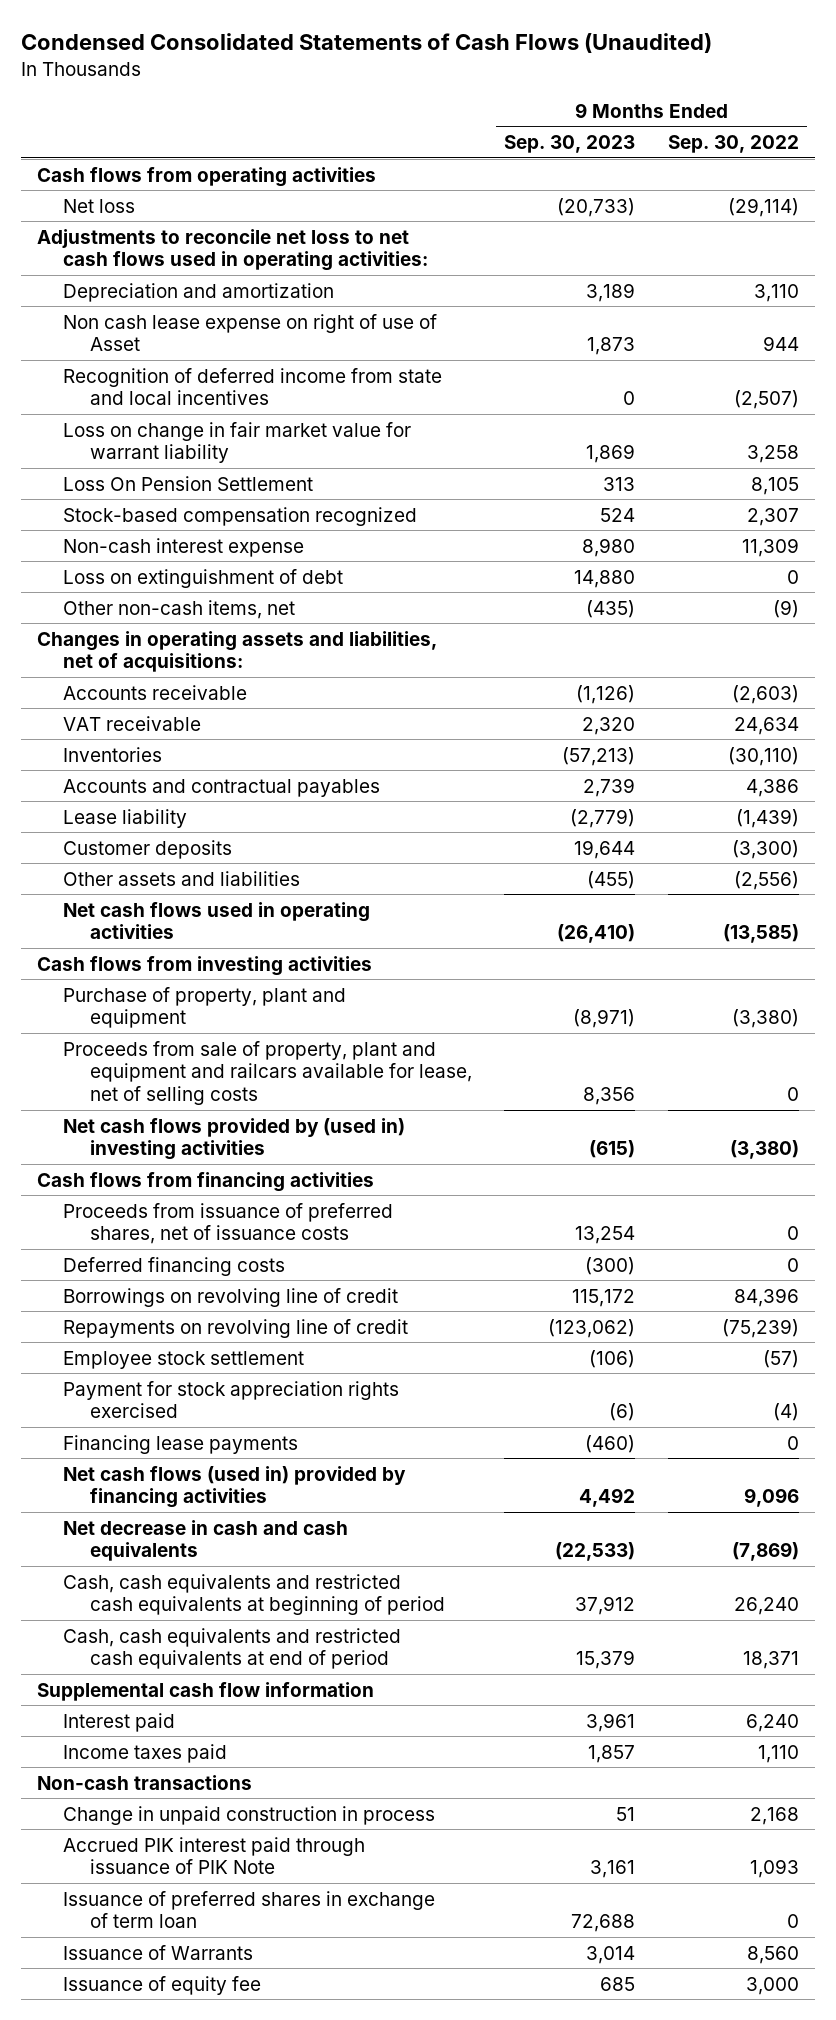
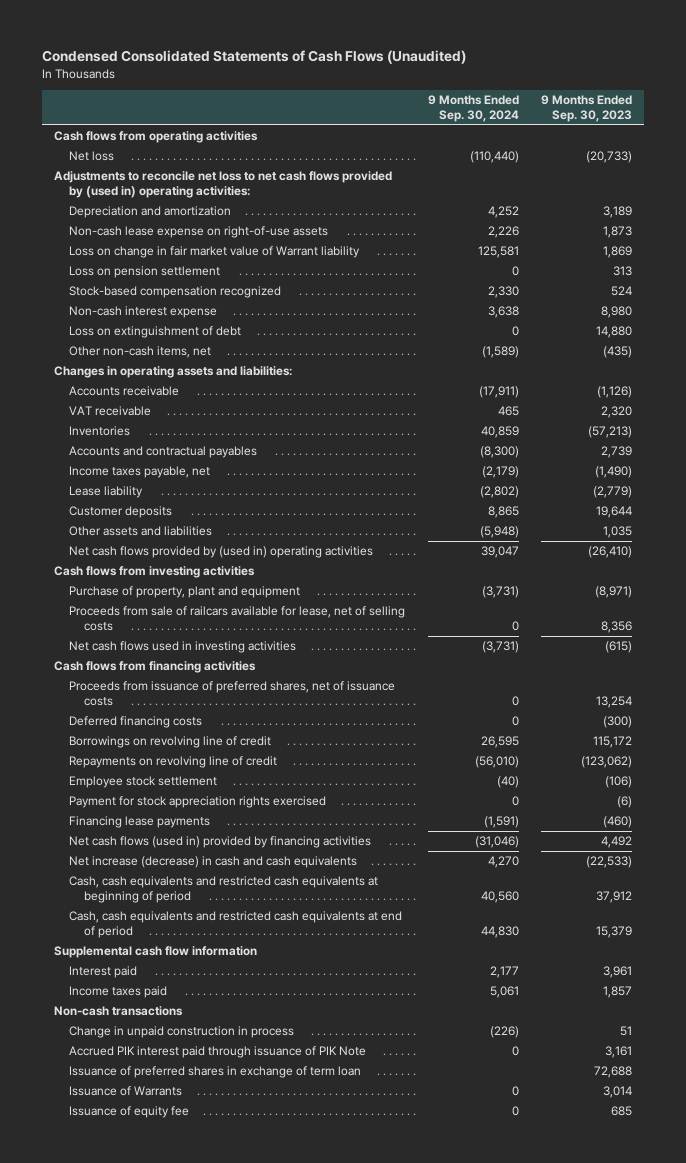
[667,135,799,154] Sep. 30, 2022 -> none
none -> [427,95,519,123] 9 Months Ended Sep. 30, 2024
[36,228,429,272] Adjustments to reconcile net loss to net cash flows used in operating activities: -> [53,171,392,199] Adjustments to reconcile net loss to net cash flows provided by (used in) operating activities:
[63,367,443,406] Recognition of deferred income from state and local incentives -> none
[63,313,438,352] Non cash lease expense on right of use of Asset -> [68,226,328,239] Non-cash lease expense on right-of-use assets
[63,421,412,464] Loss on change in fair market value for warrant liability -> [68,246,360,259] Loss on change in fair market value of Warrant liability
[63,475,314,491] Loss On Pension Settlement -> [68,266,220,279] Loss on pension settlement
[36,630,437,673] Changes in operating assets and liabilities, net of acquisitions: -> [53,366,292,379] Changes in operating assets and liabilities:
none -> [68,466,210,479] Income taxes payable, net
[587,870,636,889] (455) -> [603,526,633,539] 1,035
[63,901,371,940] Net cash flows used in operating activities -> [68,546,373,559] Net cash flows provided by (used in) operating activities
[63,1040,472,1105] Proceeds from sale of property, plant and equipment and railcars available for lease, net of selling costs -> [68,606,405,632] Proceeds from sale of railcars available for lease, net of selling costs
[63,1117,406,1161] Net cash flows provided by (used in) investing activities -> [68,641,296,654] Net cash flows used in investing activities
[63,1519,349,1562] Net decrease in cash and cash equivalents -> [68,856,357,869] Net increase (decrease) in cash and cash equivalents

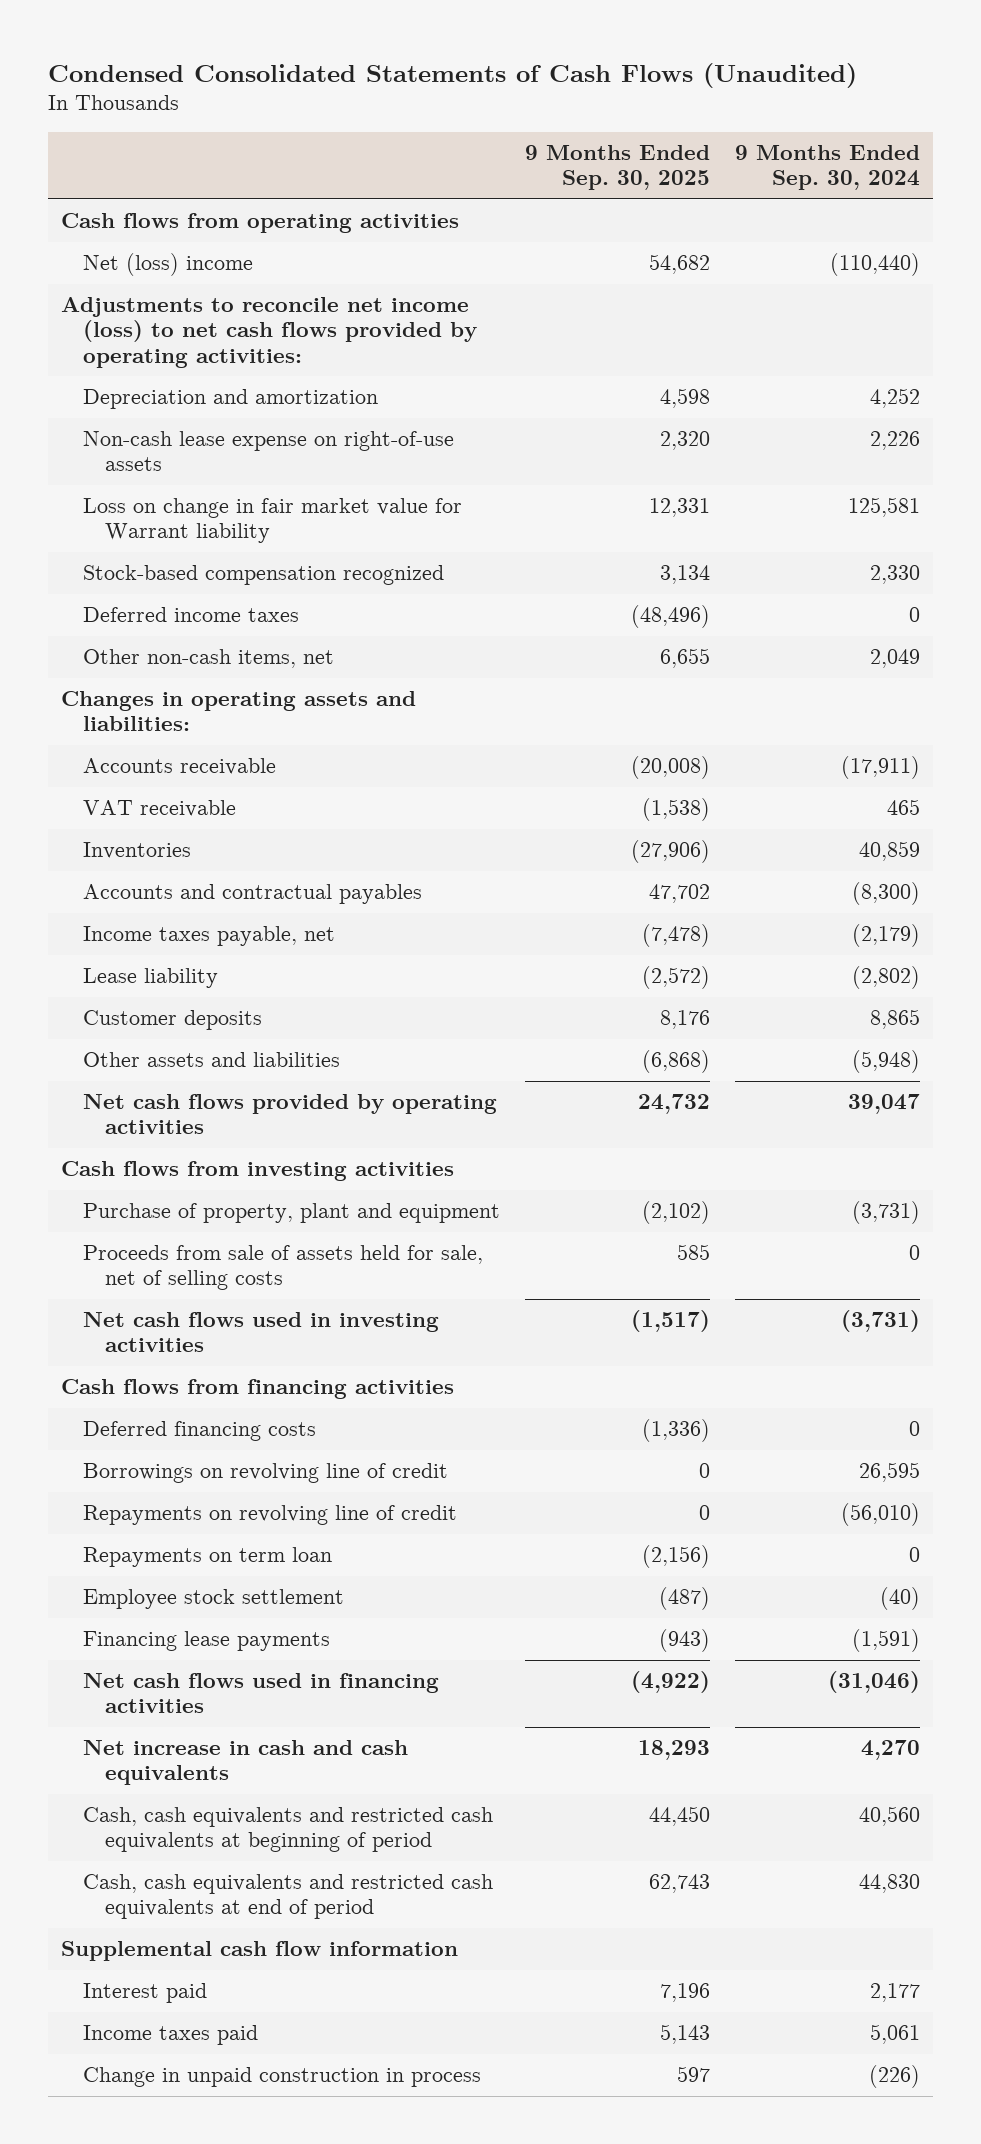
[541,95,633,123] 9 Months Ended Sep. 30, 2023 -> none
none -> [525,144,711,191] 9 Months Ended Sep. 30, 2025
[68,151,114,162] Net loss -> [82,253,253,277] Net (loss) income
[53,171,392,199] Adjustments to reconcile net loss to net cash flows provided by (used in) operating activities: -> [60,297,477,368] Adjustments to reconcile net income (loss) to net cash flows provided by operating activities:
[68,266,220,279] Loss on pension settlement -> none
[68,246,360,259] Loss on change in fair market value of Warrant liability -> [82,498,462,544] Loss on change in fair market value for Warrant liability
[68,306,217,319] Non-cash interest expense -> none
[68,326,241,339] Loss on extinguishment of debt -> none
none -> [82,607,299,623] Deferred income taxes
[481,346,519,359] (1,589) -> [870,649,921,669] 2,049
[68,546,373,559] Net cash flows provided by (used in) operating activities -> [82,1094,497,1135] Net cash flows provided by operating activities
[68,606,405,632] Proceeds from sale of railcars available for lease, net of selling costs -> [82,1245,483,1291] Proceeds from sale of assets held for sale, net of selling costs
[68,681,395,707] Proceeds from issuance of preferred shares, net of issuance costs -> none
none -> [82,1547,332,1568] Repayments on term loan
[68,796,326,809] Payment for stock appreciation rights exercised -> none
[68,836,371,849] Net cash flows (used in) provided by financing activities -> [82,1673,439,1714] Net cash flows used in financing activities
[68,856,357,869] Net increase (decrease) in cash and cash equivalents -> [82,1740,408,1786] Net increase in cash and cash equivalents
[53,1006,183,1017] Non-cash transactions -> none
[68,1046,366,1059] Accrued PIK interest paid through issuance of PIK Note -> none
[68,1066,361,1079] Issuance of preferred shares in exchange of term loan -> none
[68,1086,182,1097] Issuance of Warrants -> none
[68,1106,189,1119] Issuance of equity fee -> none

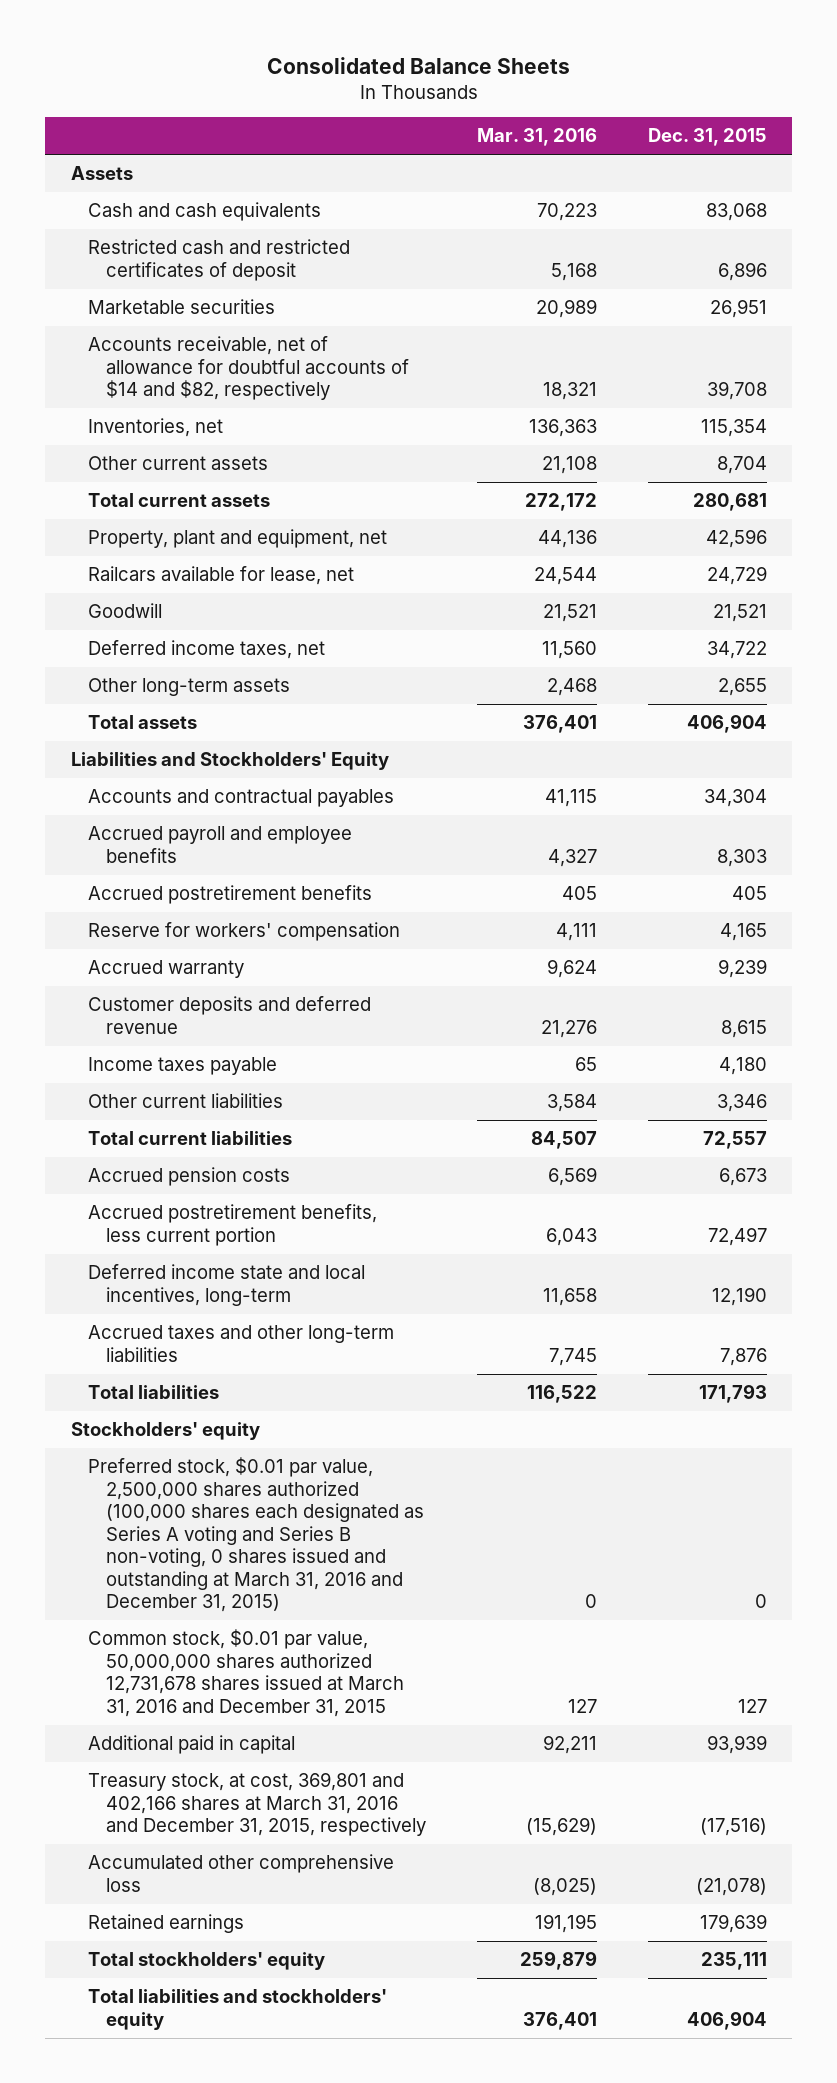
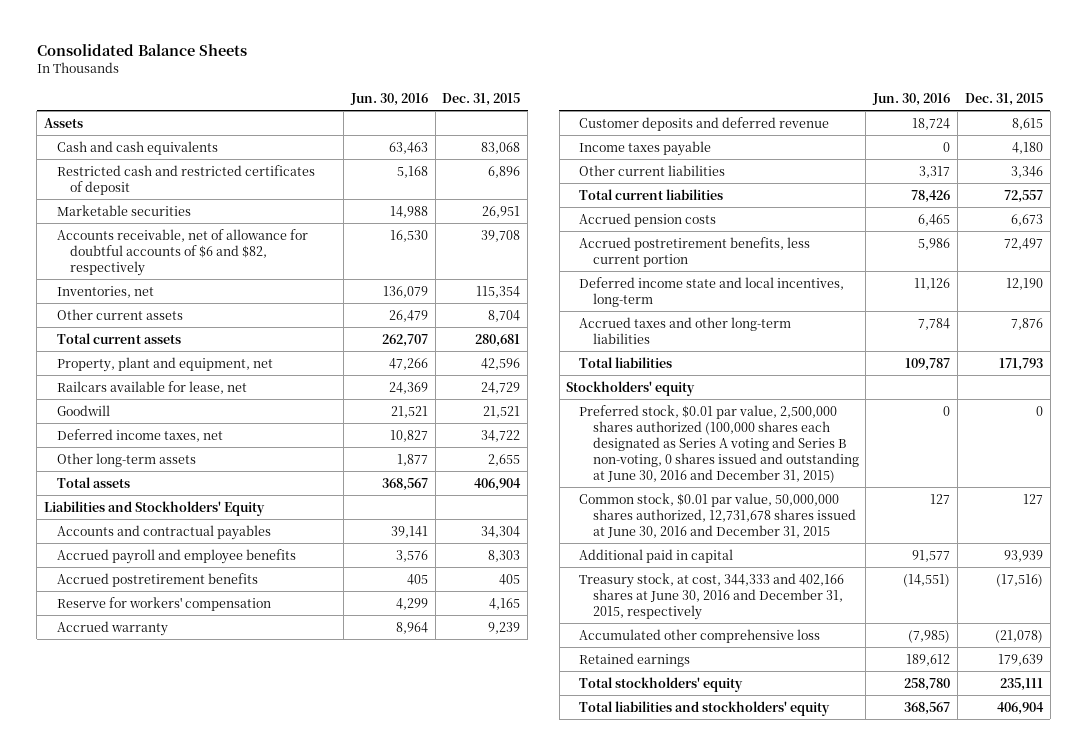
[476,128,597,147] Mar. 31, 2016 -> none
none -> [349,92,428,106] Jun. 30, 2016
[88,336,409,401] Accounts receivable, net of allowance for doubtful accounts of $14 and $82, respectively -> [57,228,309,276] Accounts receivable, net of allowance for doubtful accounts of $6 and $82, respectively
[88,1457,424,1613] Preferred stock, $0.01 par value, 2,500,000 shares authorized (100,000 shares each designated as Series A voting and Series B non-voting, 0 shares issued and outstanding at March 31, 2016 and December 31, 2015) -> [579,404,859,483] Preferred stock, $0.01 par value, 2,500,000 shares authorized (100,000 shares each designated as Series A voting and Series B non-voting, 0 shares issued and outstanding at June 30, 2016 and December 31, 2015)
[88,1629,404,1717] Common stock, $0.01 par value, 50,000,000 shares authorized 12,731,678 shares issued at March 31, 2016 and December 31, 2015 -> [579,492,856,538] Common stock, $0.01 par value, 50,000,000 shares authorized, 12,731,678 shares issued at June 30, 2016 and December 31, 2015
[88,1772,426,1837] Treasury stock, at cost, 369,801 and 402,166 shares at March 31, 2016 and December 31, 2015, respectively -> [579,572,845,620] Treasury stock, at cost, 344,333 and 402,166 shares at June 30, 2016 and December 31, 2015, respectively

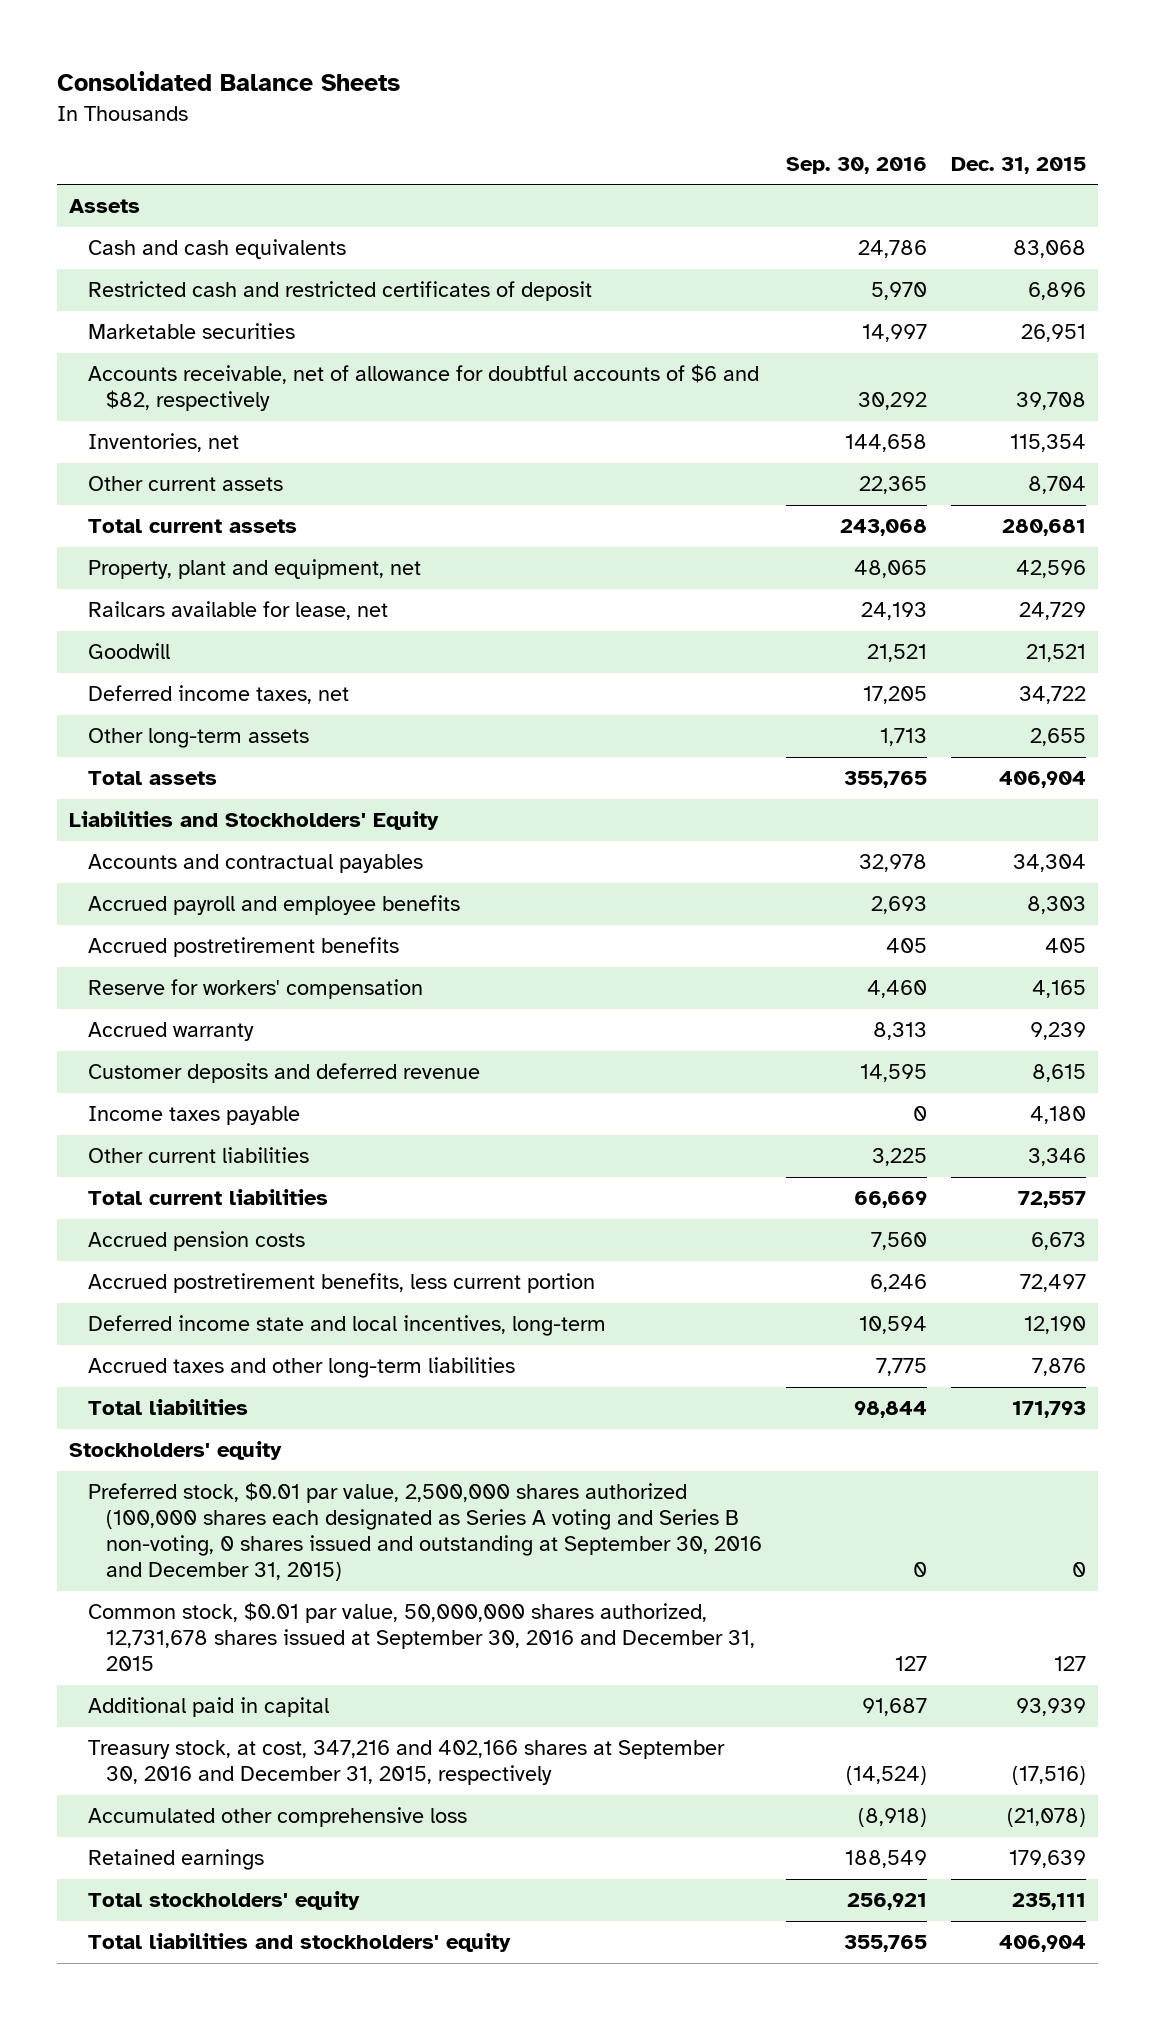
[349,92,428,106] Jun. 30, 2016 -> none
none -> [786,156,928,174] Sep. 30, 2016
[579,404,859,483] Preferred stock, $0.01 par value, 2,500,000 shares authorized (100,000 shares each designated as Series A voting and Series B non-voting, 0 shares issued and outstanding at June 30, 2016 and December 31, 2015) -> [87,1482,763,1581] Preferred stock, $0.01 par value, 2,500,000 shares authorized (100,000 shares each designated as Series A voting and Series B non-voting, 0 shares issued and outstanding at September 30, 2016 and December 31, 2015)
[579,492,856,538] Common stock, $0.01 par value, 50,000,000 shares authorized, 12,731,678 shares issued at June 30, 2016 and December 31, 2015 -> [87,1602,756,1672] Common stock, $0.01 par value, 50,000,000 shares authorized, 12,731,678 shares issued at September 30, 2016 and December 31, 2015
[579,572,845,620] Treasury stock, at cost, 344,333 and 402,166 shares at June 30, 2016 and December 31, 2015, respectively -> [87,1740,725,1786] Treasury stock, at cost, 347,216 and 402,166 shares at September 30, 2016 and December 31, 2015, respectively

